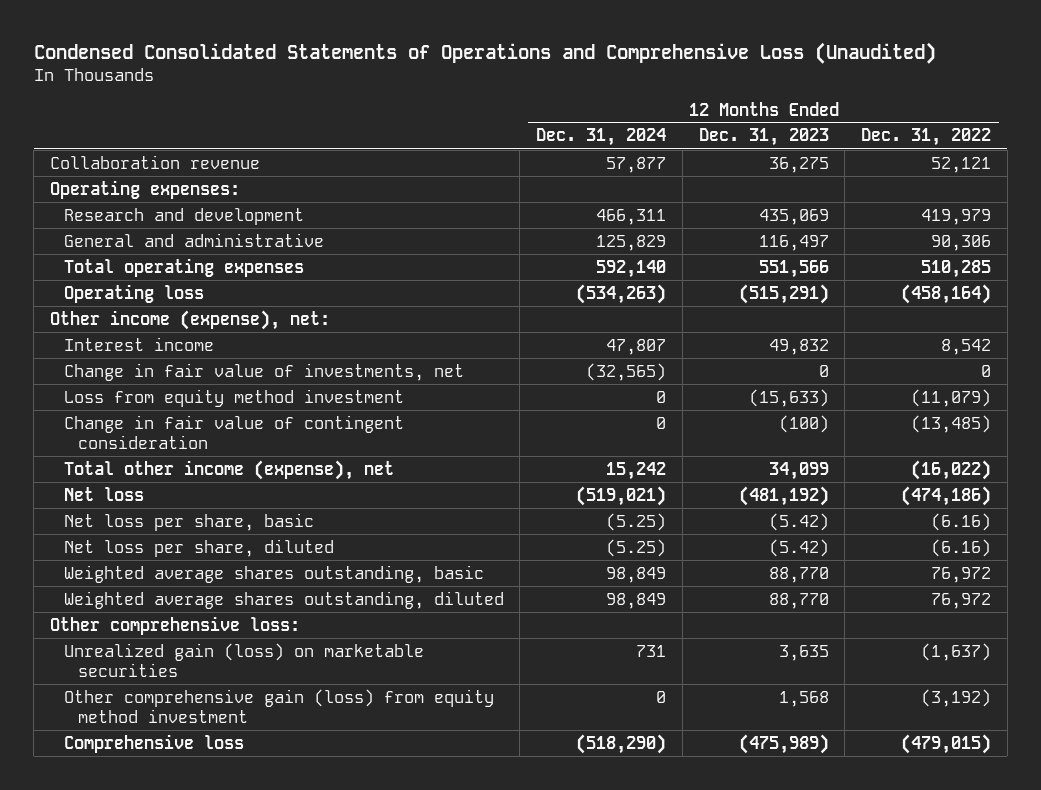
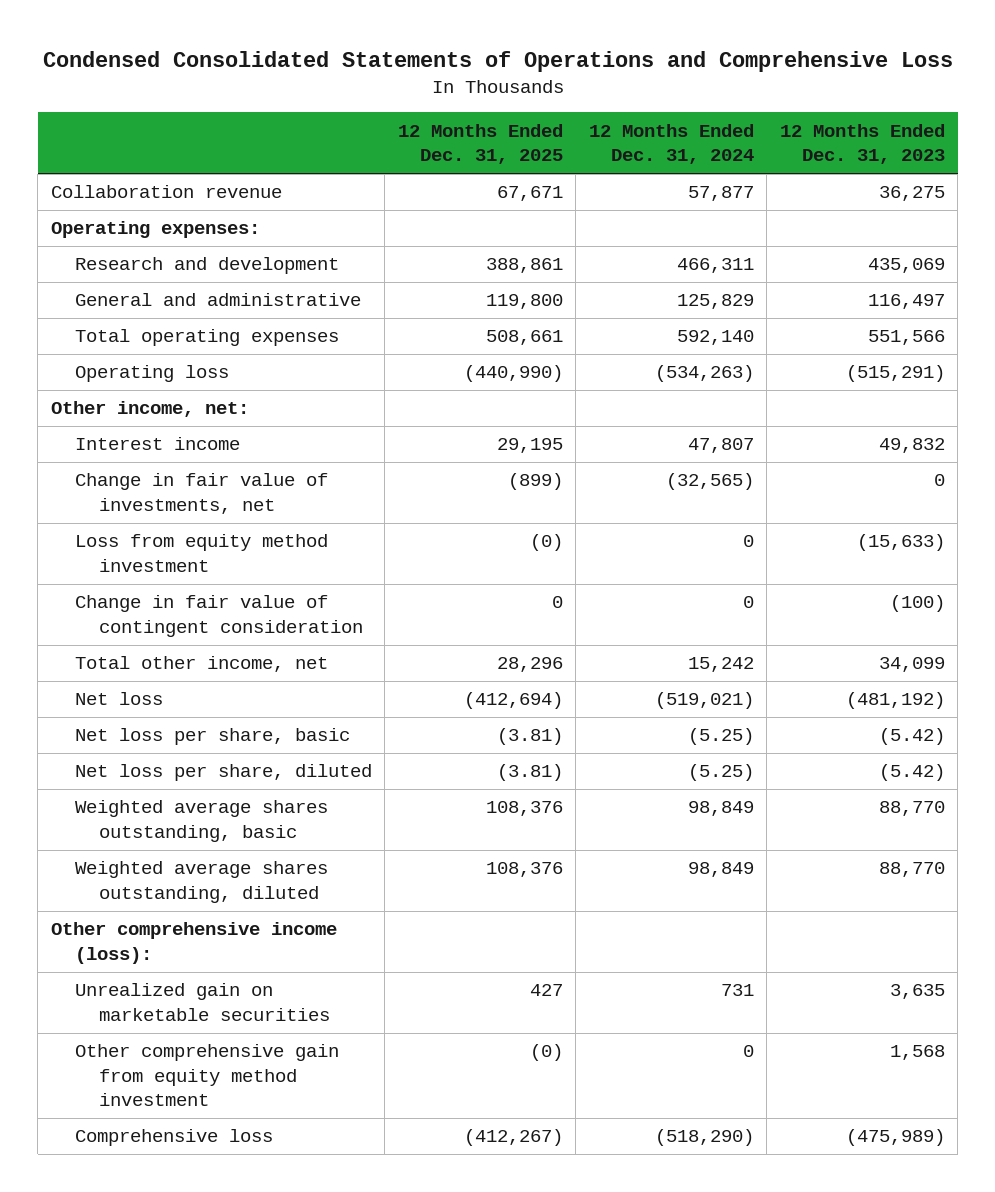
[33,41,936,64] Condensed Consolidated Statements of Operations and Comprehensive Loss (Unaudited) -> [42,51,953,73] Condensed Consolidated Statements of Operations and Comprehensive Loss
[861,128,992,147] Dec. 31, 2022 -> none
none -> [397,123,563,165] 12 Months Ended Dec. 31, 2025
[49,309,330,330] Other income (expense), net: -> [50,401,249,418] Other income, net:
[63,459,394,480] Total other income (expense), net -> [74,656,328,673] Total other income, net
[49,615,300,635] Other comprehensive loss: -> [50,922,337,964] Other comprehensive income (loss):
[63,642,424,677] Unrealized gain (loss) on marketable securities -> [74,983,331,1021] Unrealized gain on marketable securities
[63,688,494,723] Other comprehensive gain (loss) from equity method investment -> [74,1044,339,1107] Other comprehensive gain from equity method investment

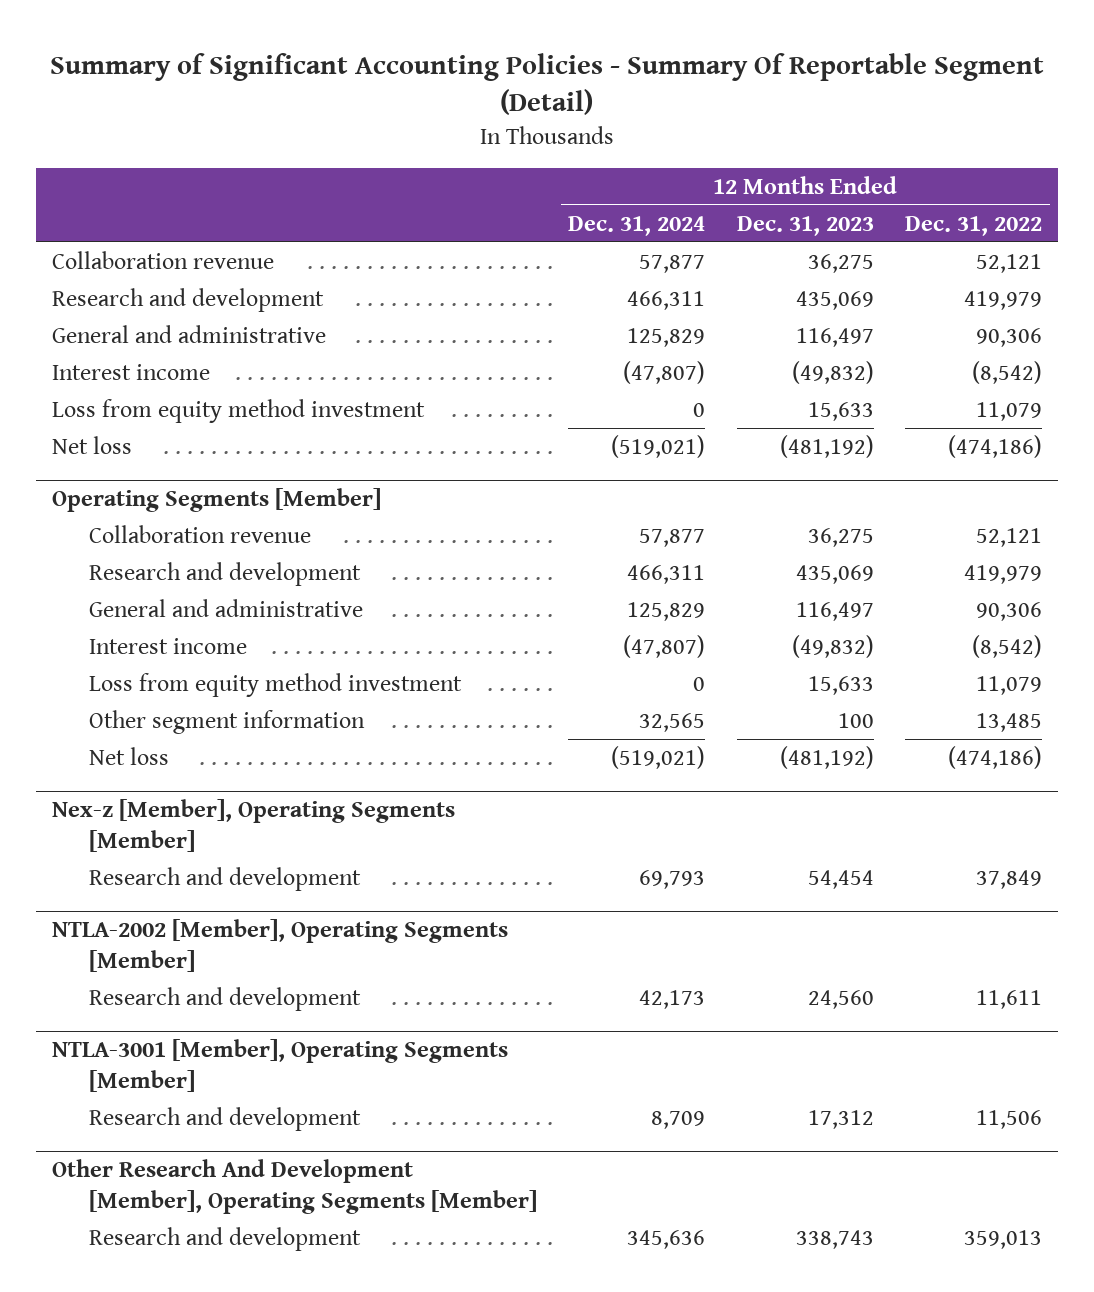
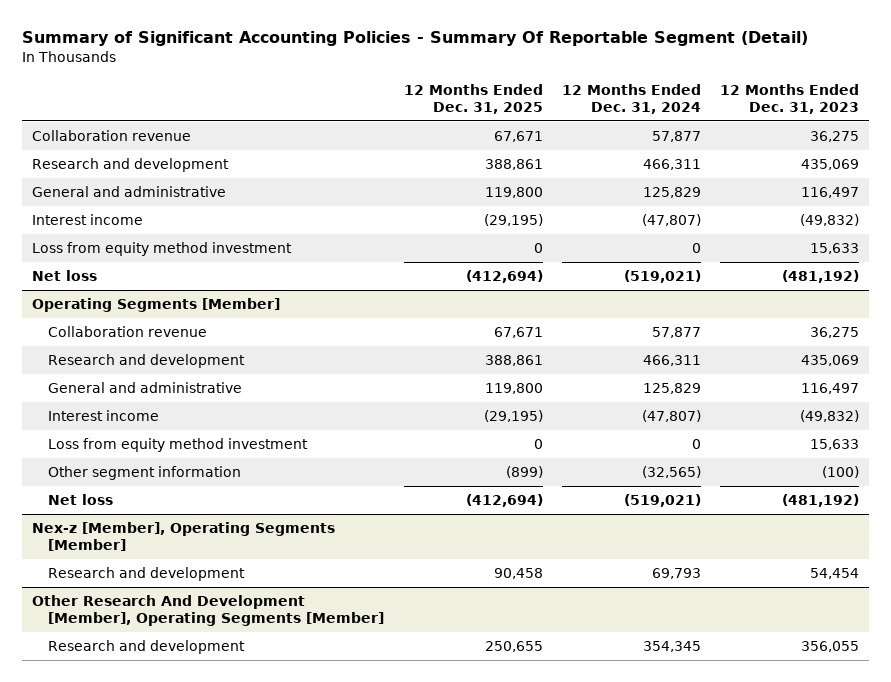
[905,215,1043,236] Dec. 31, 2022 -> none
none -> [403,83,543,115] 12 Months Ended Dec. 31, 2025
[639,712,706,732] 32,565 -> [642,465,702,478] (32,565)
[837,712,874,728] 100 -> [822,465,860,478] (100)
[51,919,508,973] NTLA-2002 [Member], Operating Segments [Member] -> none
[88,986,361,1011] Research and development -> none
[51,1039,508,1093] NTLA-3001 [Member], Operating Segments [Member] -> none
[88,1106,361,1131] Research and development -> none
[627,1229,706,1249] 345,636 -> [643,640,702,652] 354,345
[795,1229,874,1249] 338,743 -> [801,640,860,652] 356,055

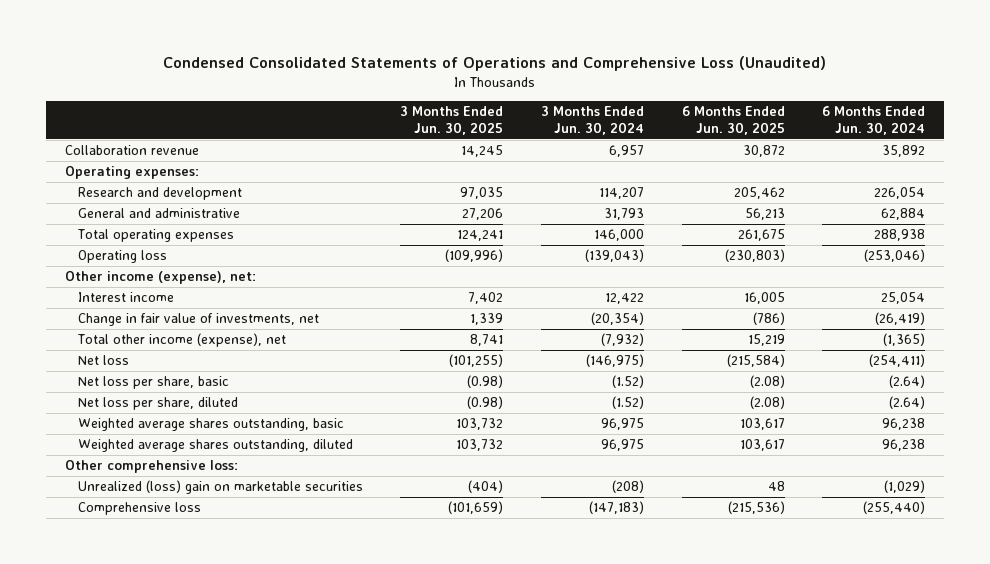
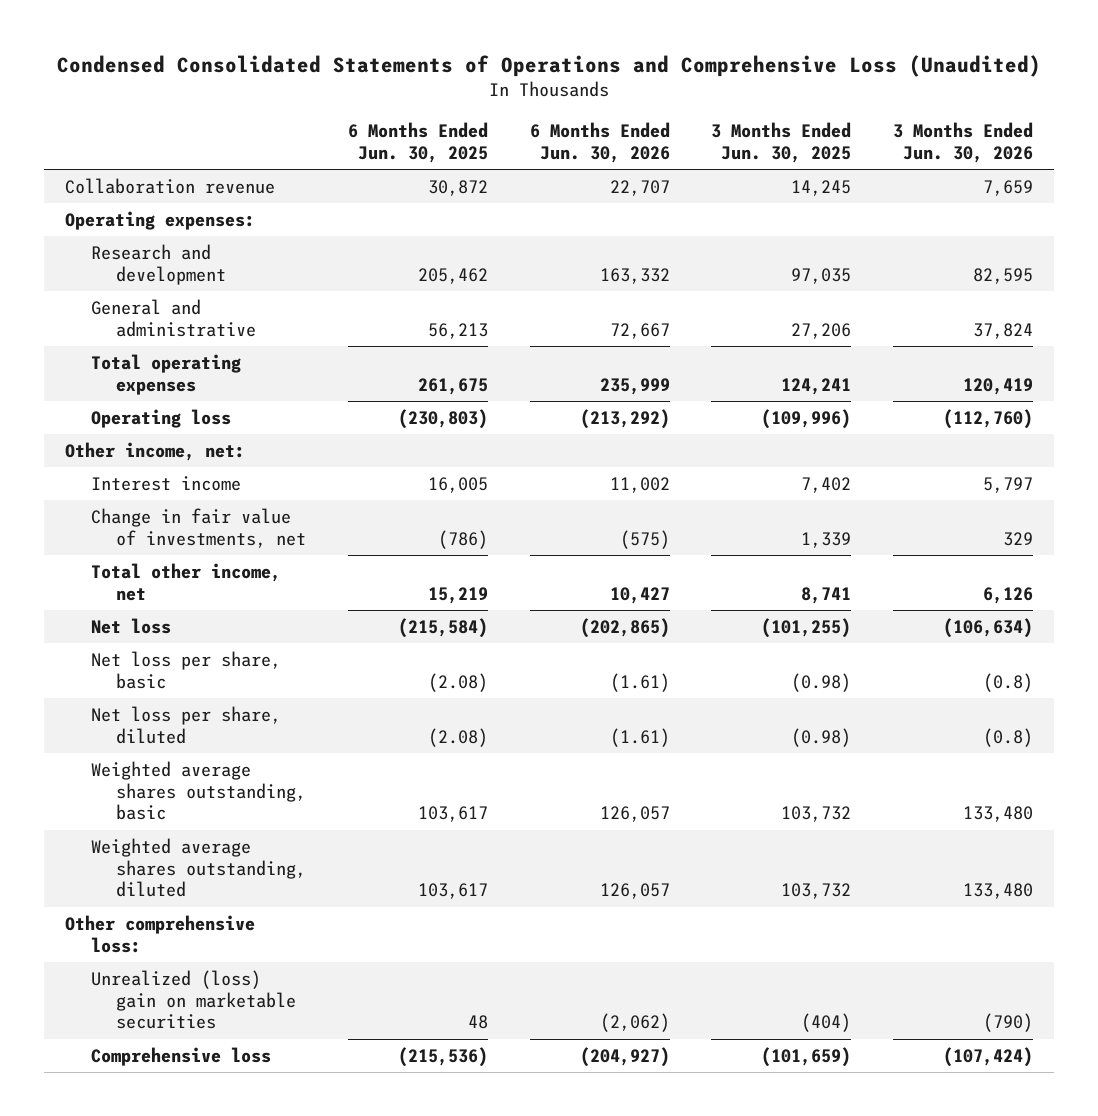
[541,106,645,135] 3 Months Ended Jun. 30, 2024 -> none
[822,106,926,135] 6 Months Ended Jun. 30, 2024 -> none
none -> [529,122,670,164] 6 Months Ended Jun. 30, 2026
none -> [892,122,1033,164] 3 Months Ended Jun. 30, 2026
[64,271,256,285] Other income (expense), net: -> [65,441,246,461] Other income, net:
[76,333,286,348] Total other income (expense), net -> [90,562,281,601] Total other income, net

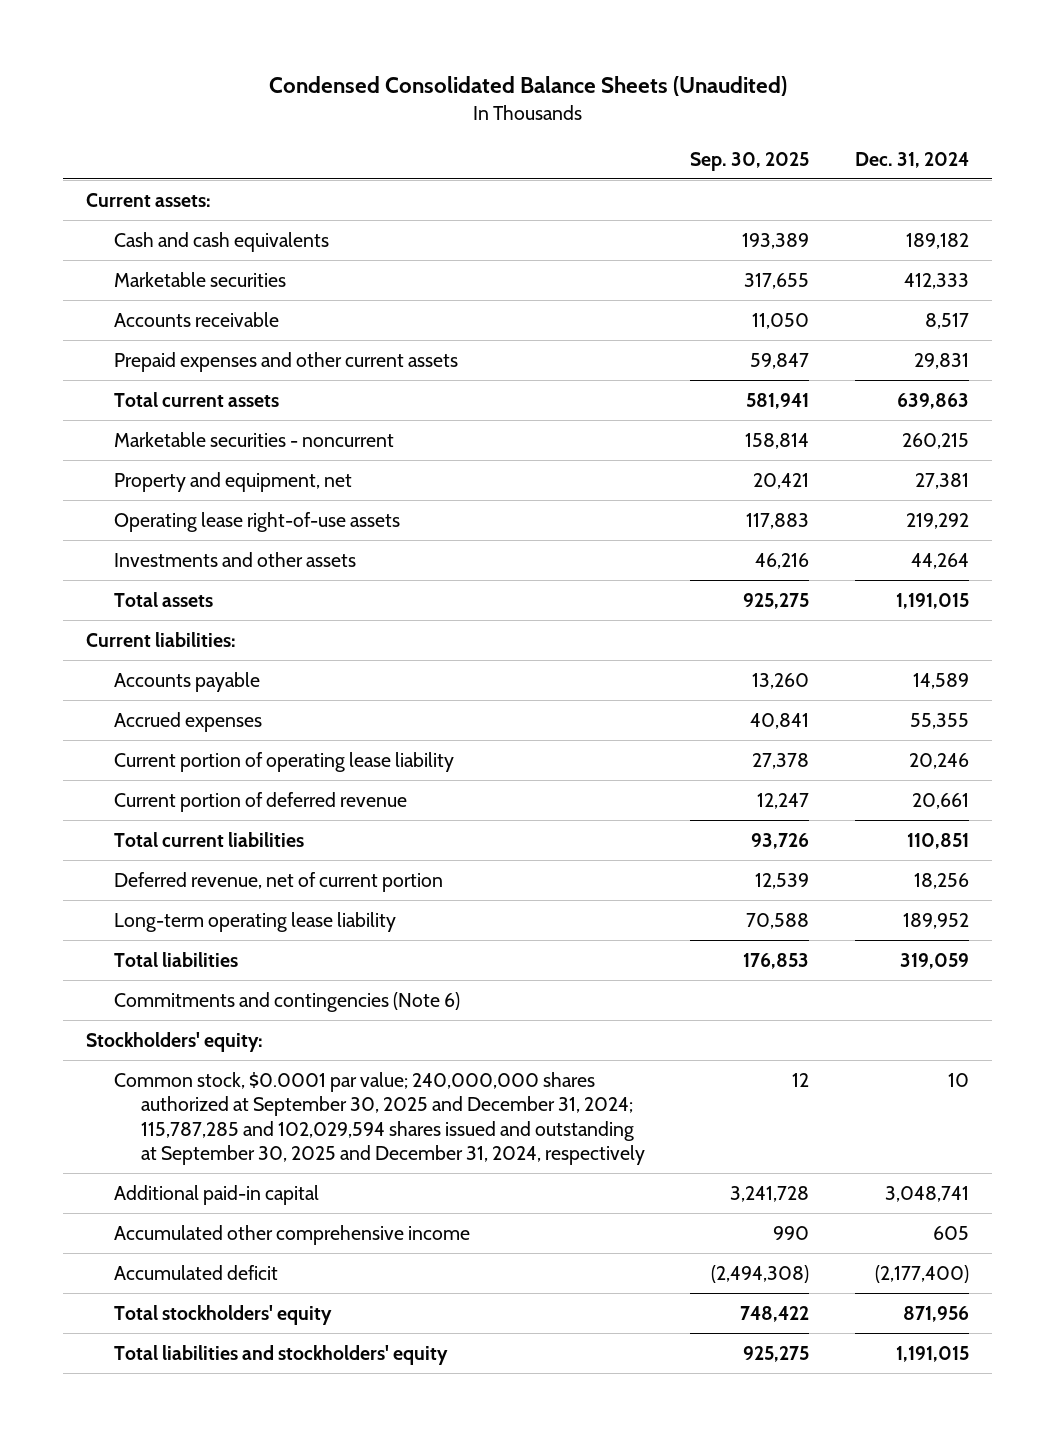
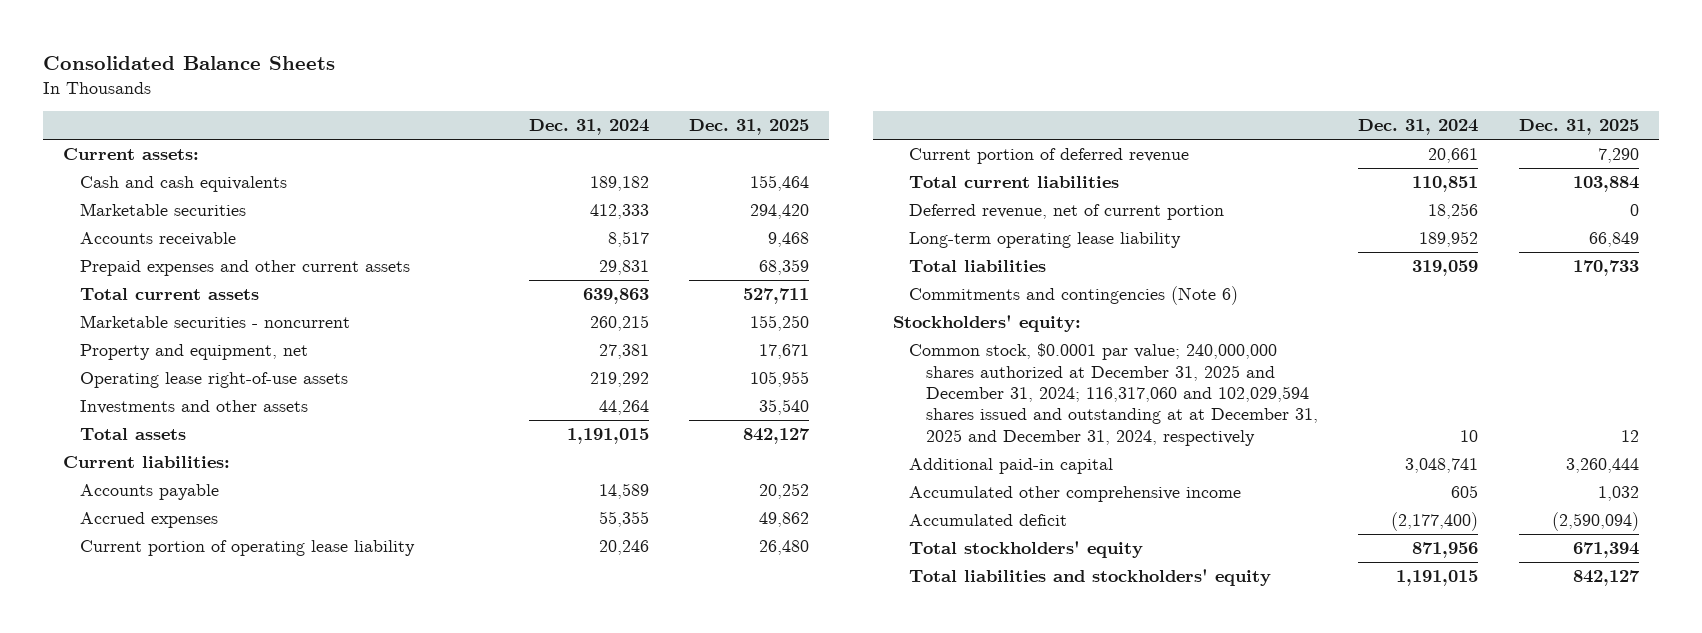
[268,76,787,97] Condensed Consolidated Balance Sheets (Unaudited) -> [43,56,336,71] Consolidated Balance Sheets
[690,151,810,171] Sep. 30, 2025 -> none
none -> [688,119,809,136] Dec. 31, 2025
[113,1071,645,1166] Common stock, $0.0001 par value; 240,000,000 shares authorized at September 30, 2025 and December 31, 2024; 115,787,285 and 102,029,594 shares issued and outstanding at September 30, 2025 and December 31, 2024, respectively -> [909,343,1319,446] Common stock, $0.0001 par value; 240,000,000 shares authorized at December 31, 2025 and December 31, 2024; 116,317,060 and 102,029,594 shares issued and outstanding at at December 31, 2025 and December 31, 2024, respectively

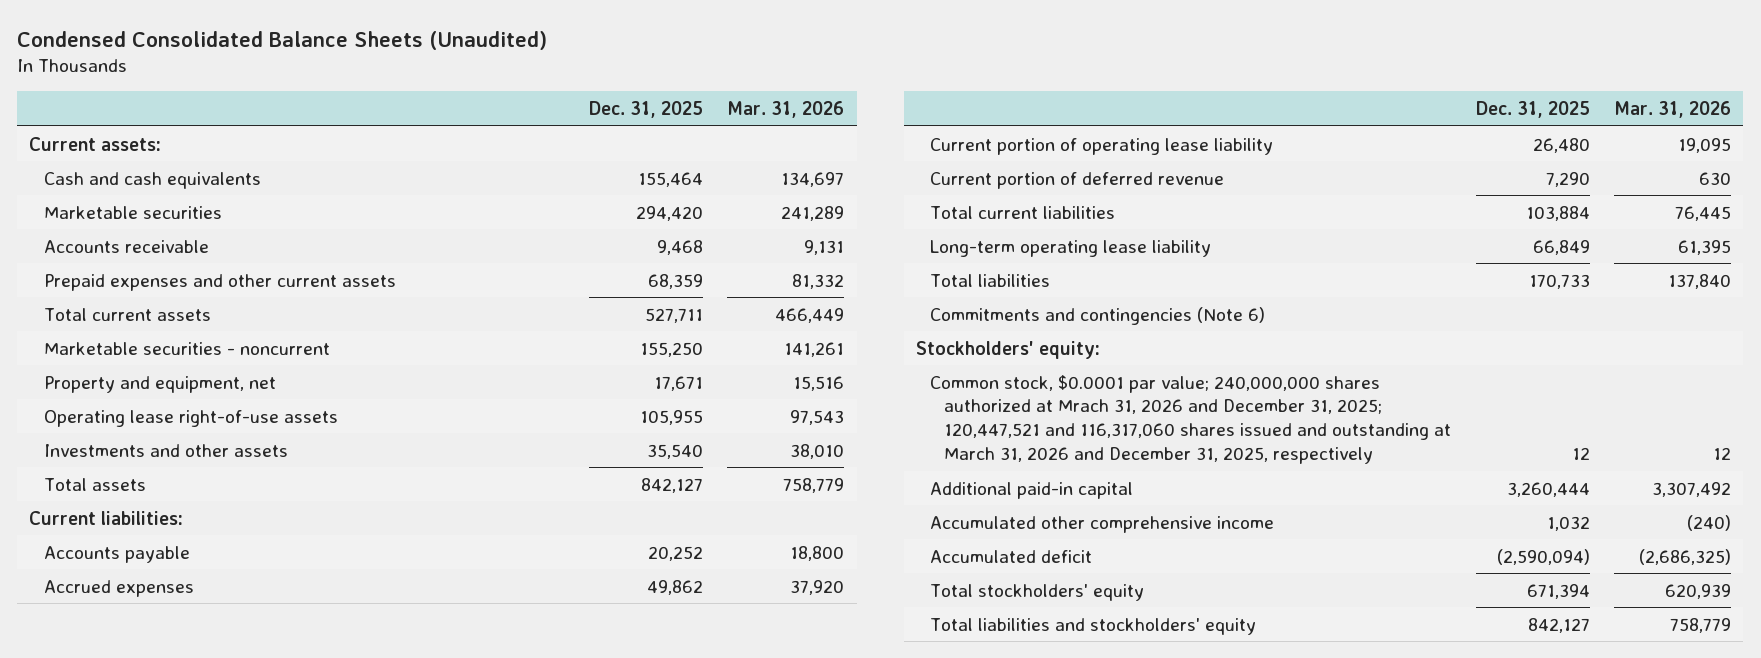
[43,56,336,71] Consolidated Balance Sheets -> [17,30,548,50] Condensed Consolidated Balance Sheets (Unaudited)
[528,119,649,136] Dec. 31, 2024 -> none
none -> [727,100,845,118] Mar. 31, 2026
[909,204,1225,221] Deferred revenue, net of current portion -> none
[909,343,1319,446] Common stock, $0.0001 par value; 240,000,000 shares authorized at December 31, 2025 and December 31, 2024; 116,317,060 and 102,029,594 shares issued and outstanding at at December 31, 2025 and December 31, 2024, respectively -> [930,374,1452,464] Common stock, $0.0001 par value; 240,000,000 shares authorized at Mrach 31, 2026 and December 31, 2025; 120,447,521 and 116,317,060 shares issued and outstanding at March 31, 2026 and December 31, 2025, respectively

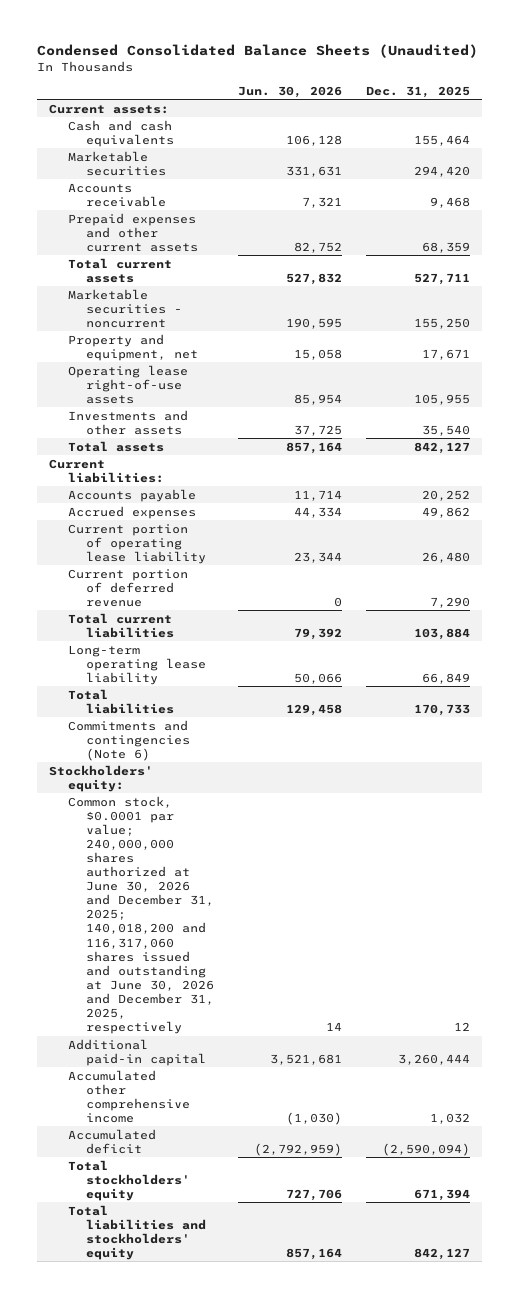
[727,100,845,118] Mar. 31, 2026 -> none
none -> [237,85,342,98] Jun. 30, 2026
[930,374,1452,464] Common stock, $0.0001 par value; 240,000,000 shares authorized at Mrach 31, 2026 and December 31, 2025; 120,447,521 and 116,317,060 shares issued and outstanding at March 31, 2026 and December 31, 2025, respectively -> [67,795,214,1035] Common stock, $0.0001 par value; 240,000,000 shares authorized at June 30, 2026 and December 31, 2025; 140,018,200 and 116,317,060 shares issued and outstanding at June 30, 2026 and December 31, 2025, respectively

